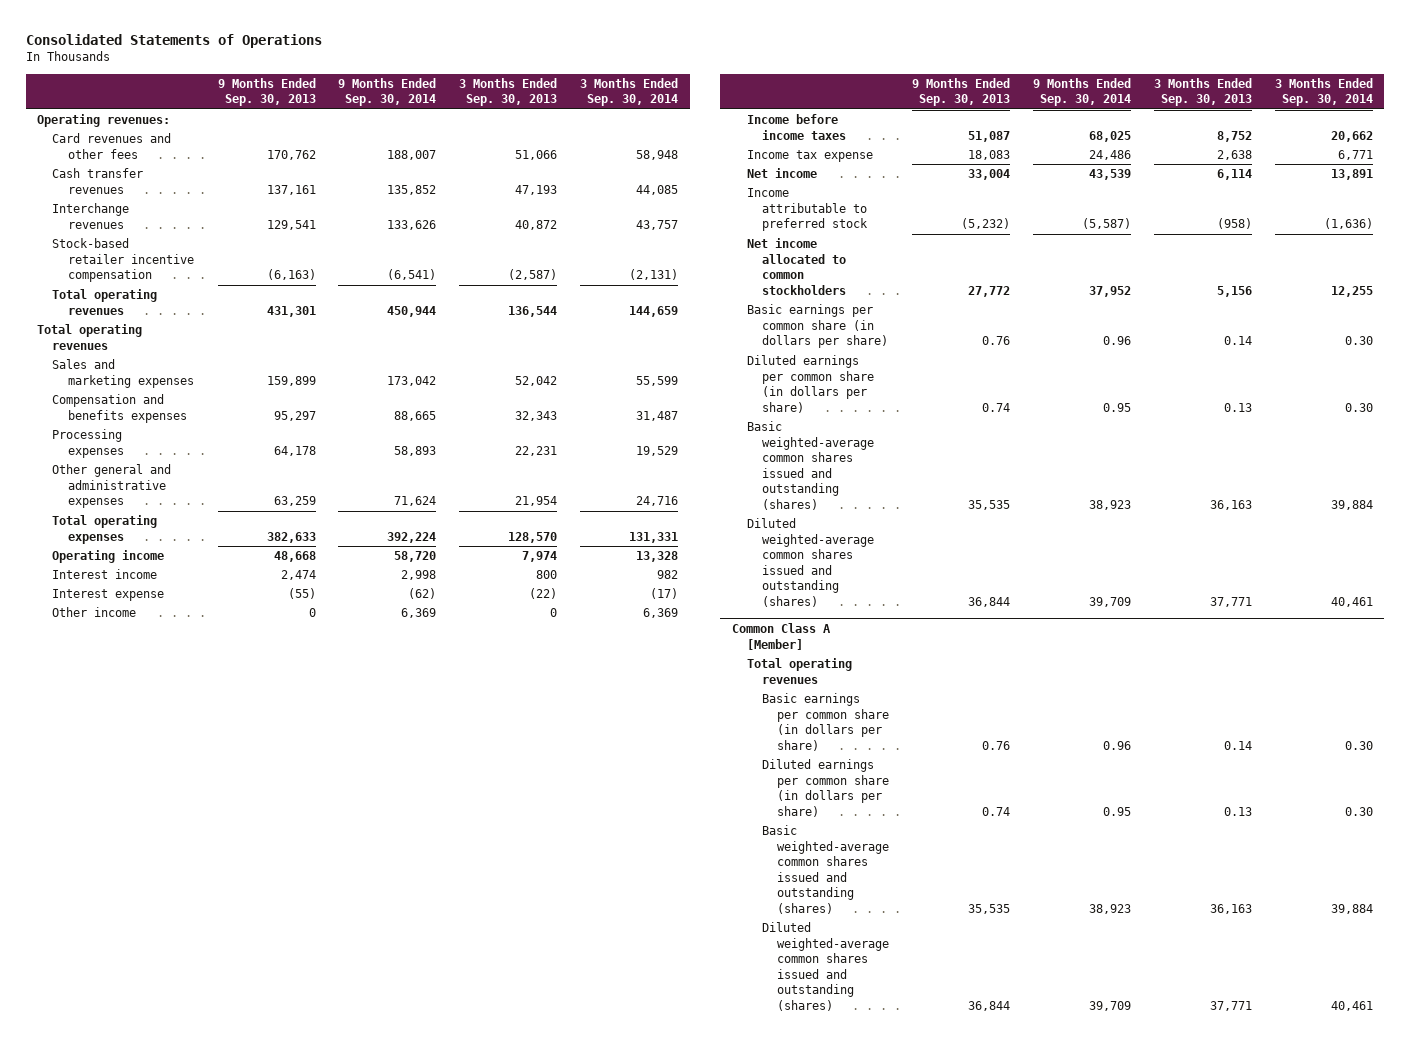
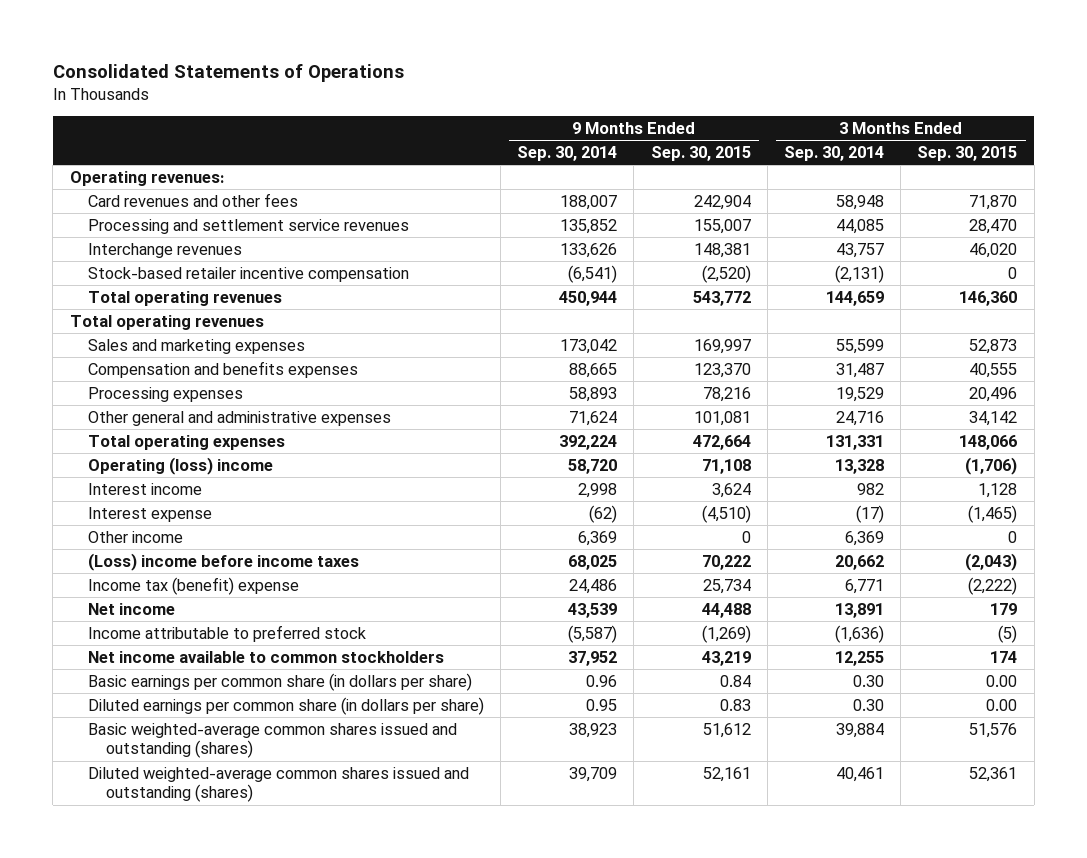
[217,77,316,107] 9 Months Ended Sep. 30, 2013 -> none
[459,77,558,107] 3 Months Ended Sep. 30, 2013 -> none
none -> [650,145,751,161] Sep. 30, 2015
none -> [917,145,1018,161] Sep. 30, 2015
[52,168,144,194] Cash transfer revenues -> [87,218,409,234] Processing and settlement service revenues
[52,550,165,564] Operating income -> [87,456,273,475] Operating (loss) income
[746,114,847,140] Income before income taxes -> [87,552,359,571] (Loss) income before income taxes
[746,150,873,163] Income tax expense -> [87,576,299,595] Income tax (benefit) expense
[746,304,889,349] Basic earnings per common share (in dollars per share) -> none
[746,355,875,413] Diluted earnings per common share (in dollars per share) -> none
[746,421,875,510] Basic weighted-average common shares issued and outstanding (shares) -> none
[746,518,875,607] Diluted weighted-average common shares issued and outstanding (shares) -> none
[731,622,831,650] Common Class A [Member] -> none
[746,658,852,684] Total operating revenues -> none
[746,238,847,295] Net income allocated to common stockholders -> [87,650,444,663] Net income available to common stockholders

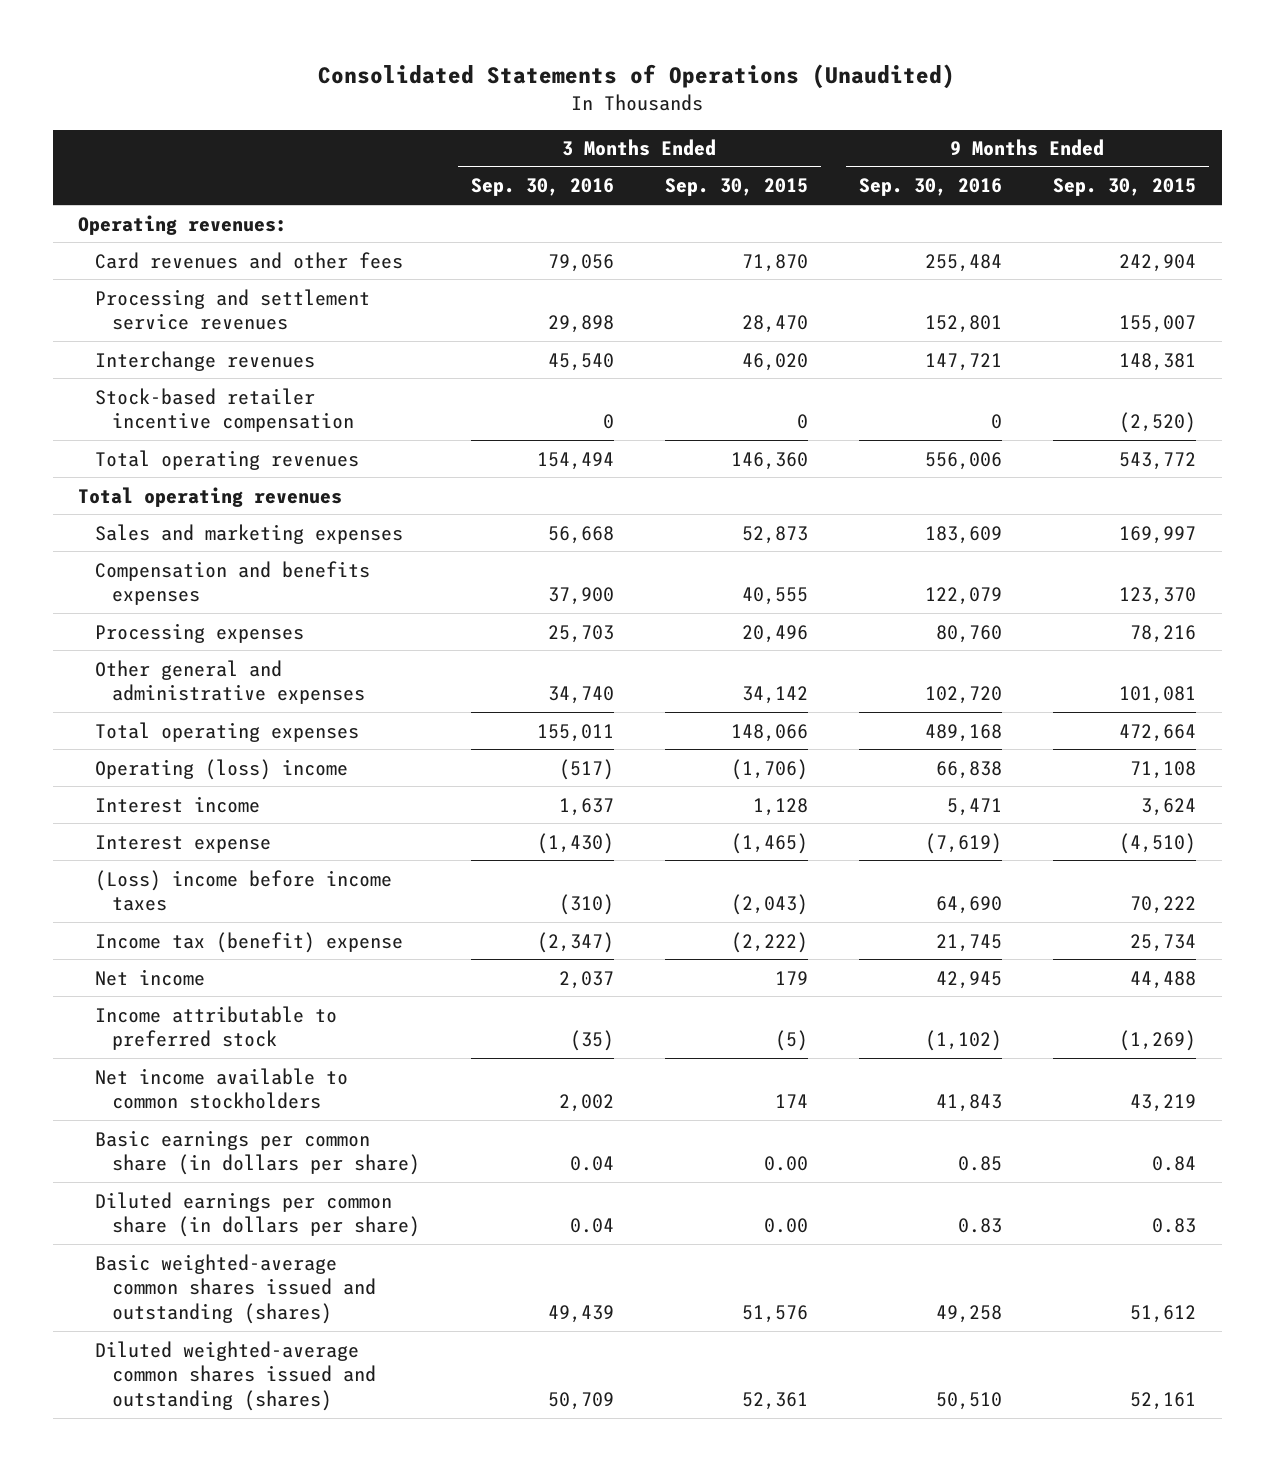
[52,64,404,83] Consolidated Statements of Operations -> [318,64,956,90] Consolidated Statements of Operations (Unaudited)
[517,145,618,161] Sep. 30, 2014 -> none
[783,145,884,161] Sep. 30, 2014 -> none
none -> [470,178,614,197] Sep. 30, 2016
none -> [858,178,1002,197] Sep. 30, 2016
[87,530,183,543] Other income -> none

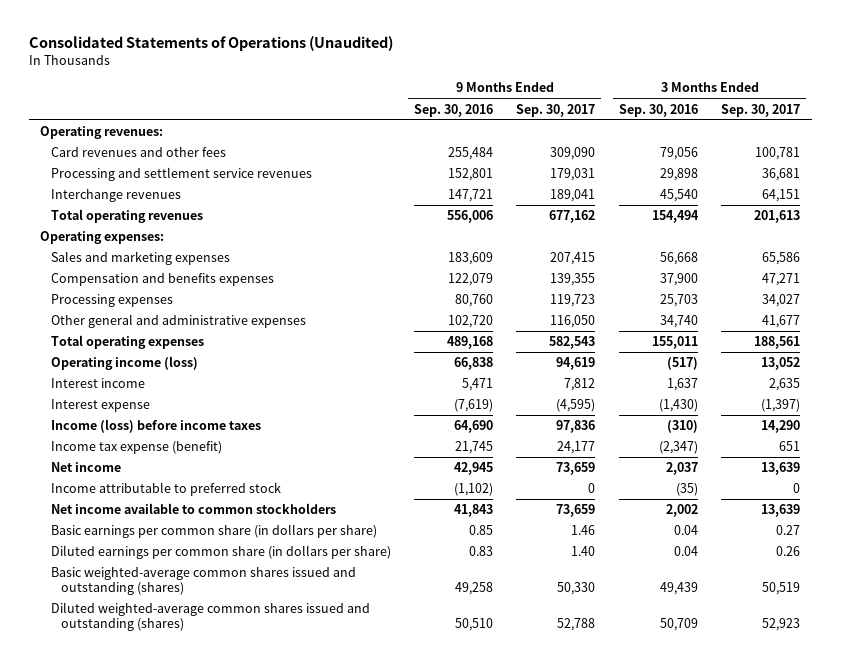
[664,178,808,197] Sep. 30, 2015 -> none
[1052,178,1196,197] Sep. 30, 2015 -> none
none -> [516,103,596,117] Sep. 30, 2017
none -> [721,103,801,117] Sep. 30, 2017
[95,387,354,433] Stock-based retailer incentive compensation -> none
[78,486,343,507] Total operating revenues -> [40,231,165,245] Operating expenses:
[95,758,349,780] Operating (loss) income -> [50,356,198,371] Operating income (loss)
[95,869,393,912] (Loss) income before income taxes -> [50,419,261,434] Income (loss) before income taxes
[95,931,404,953] Income tax (benefit) expense -> [50,441,222,455] Income tax expense (benefit)

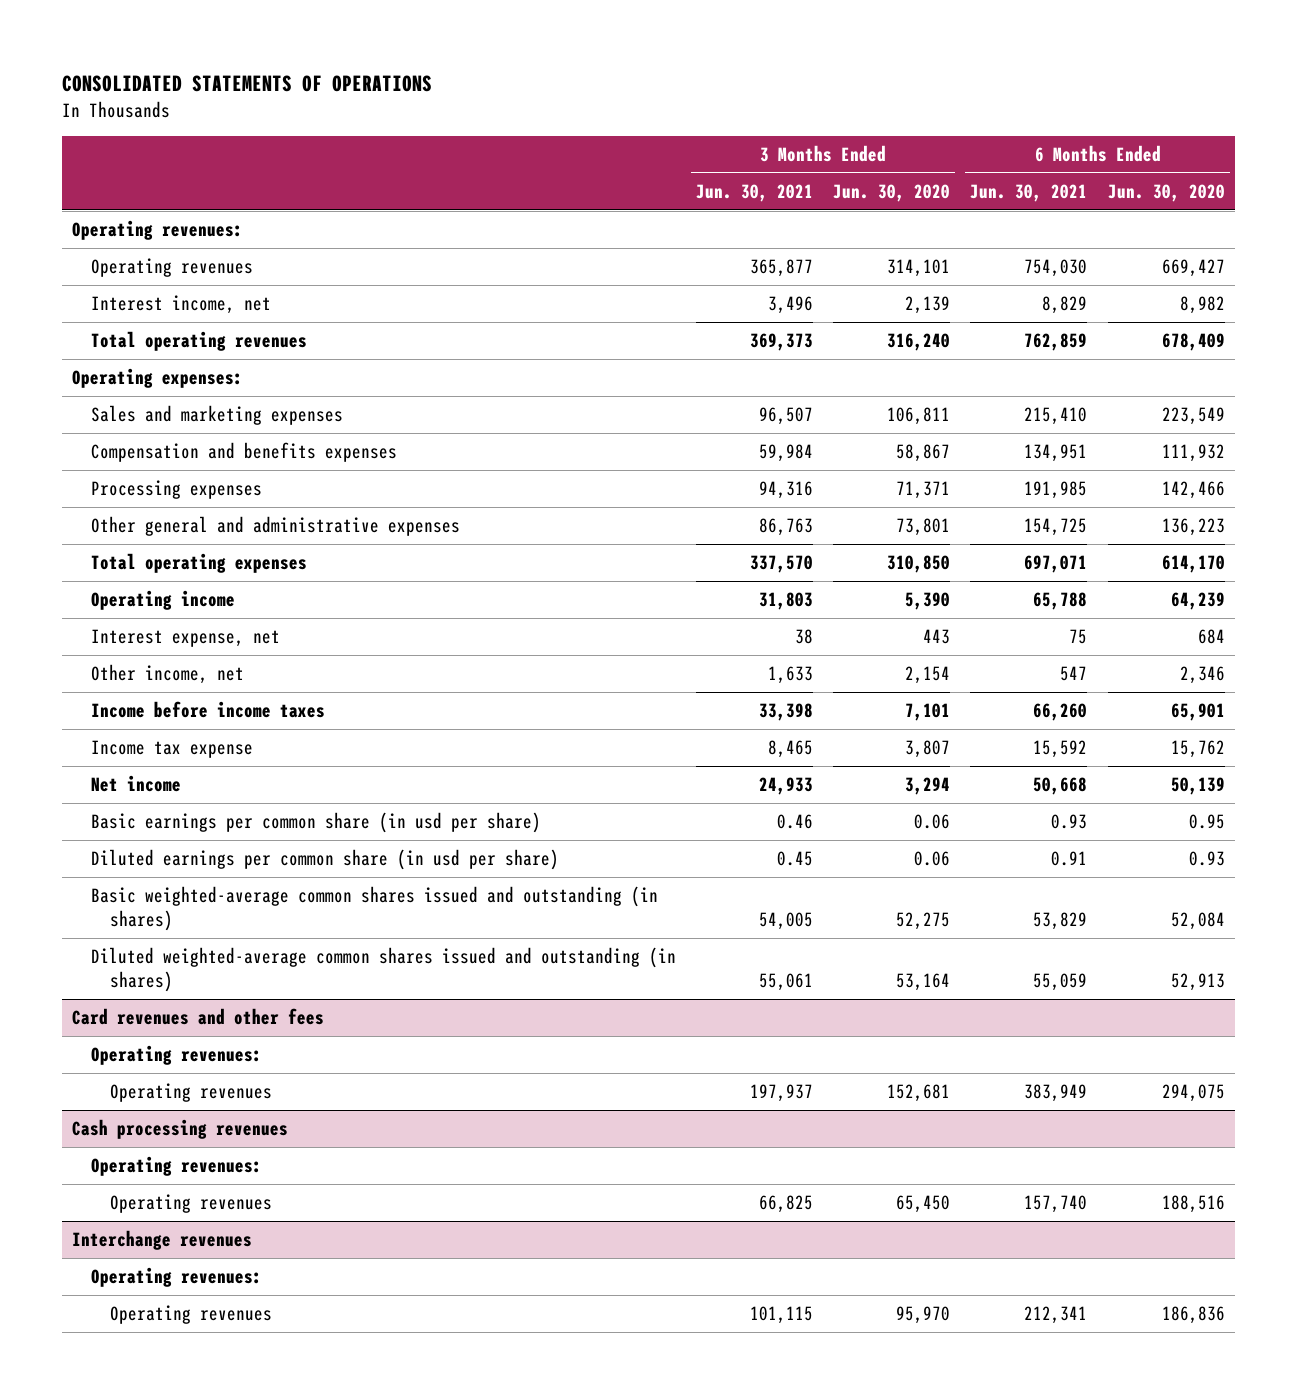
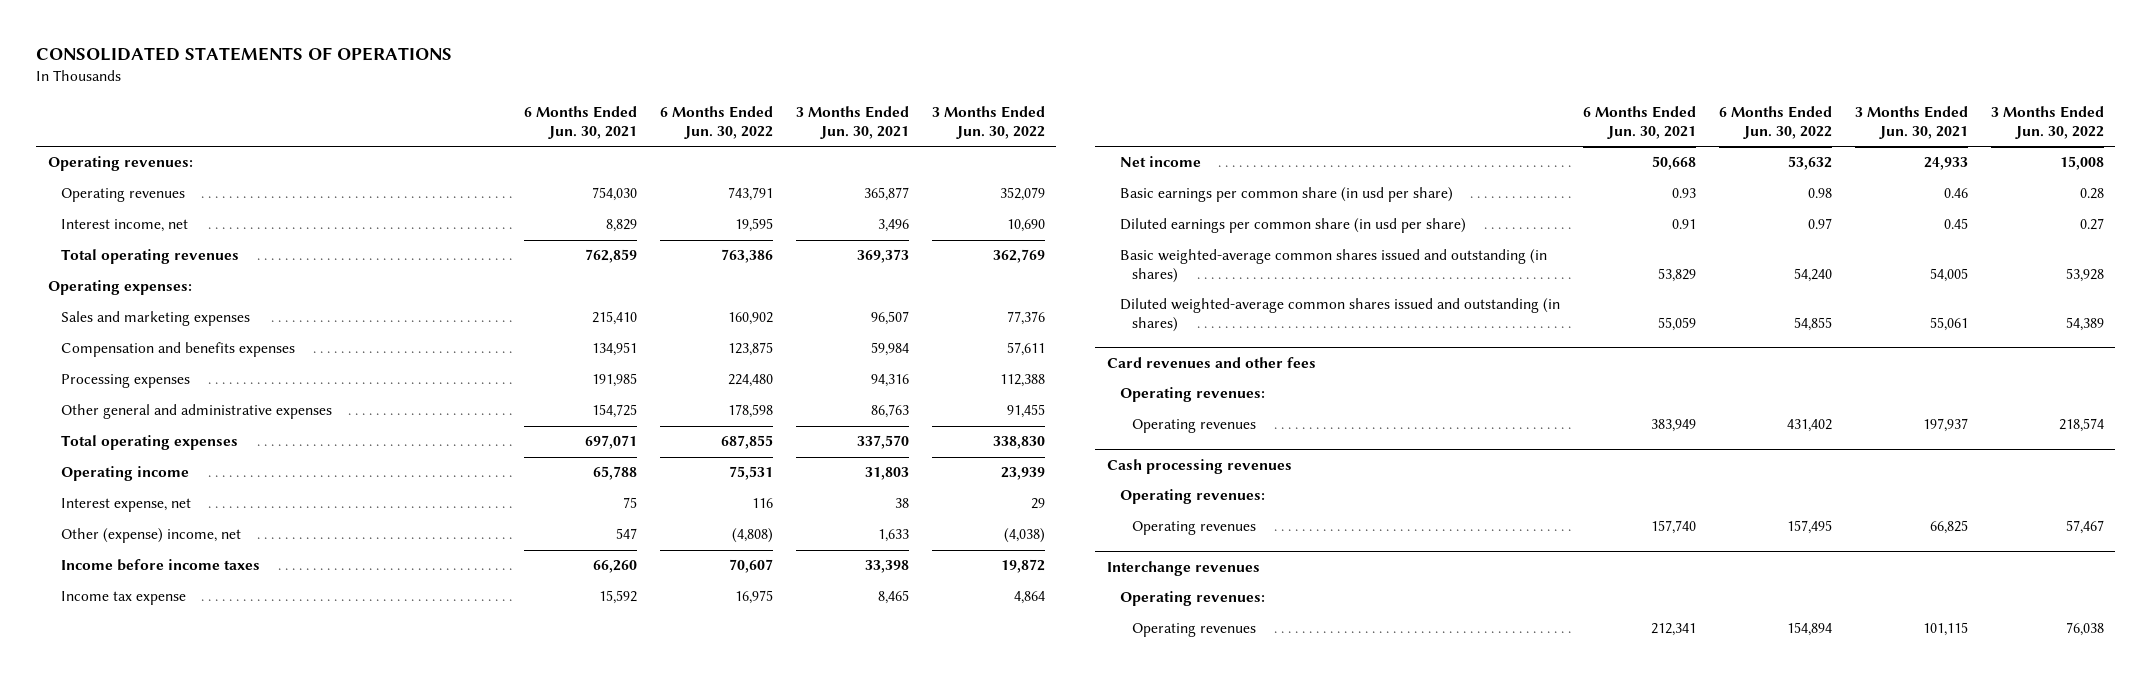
[833,184,951,203] Jun. 30, 2020 -> none
[1107,184,1225,203] Jun. 30, 2020 -> none
none -> [659,106,773,140] 6 Months Ended Jun. 30, 2022
none -> [931,106,1045,140] 3 Months Ended Jun. 30, 2022
[91,664,245,685] Other income, net -> [60,528,241,544] Other (expense) income, net

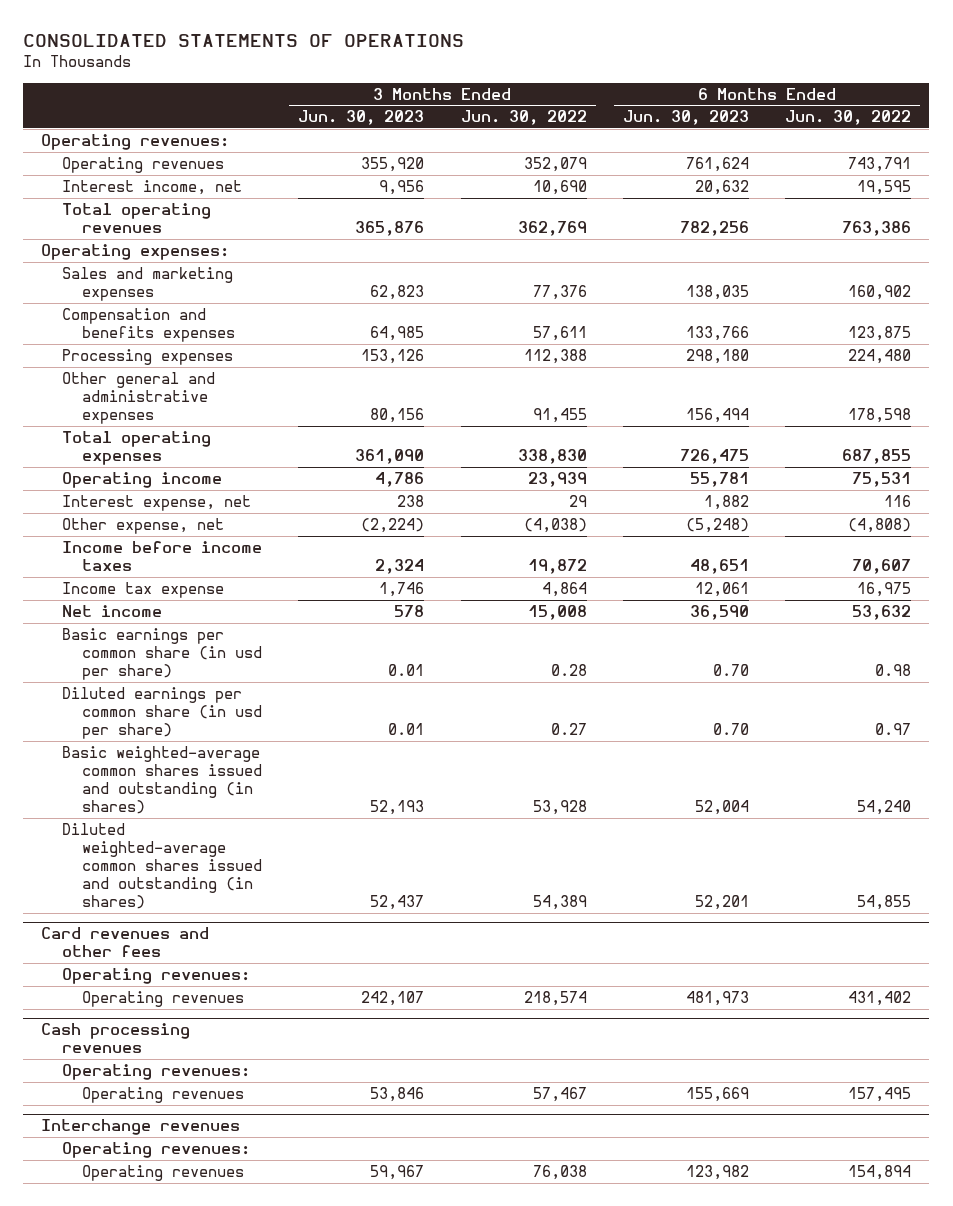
[523,106,637,140] 6 Months Ended Jun. 30, 2021 -> none
[795,106,909,140] 3 Months Ended Jun. 30, 2021 -> none
none -> [298,110,425,126] Jun. 30, 2023
none -> [622,110,749,126] Jun. 30, 2023
[60,528,241,544] Other (expense) income, net -> [61,518,224,535] Other expense, net

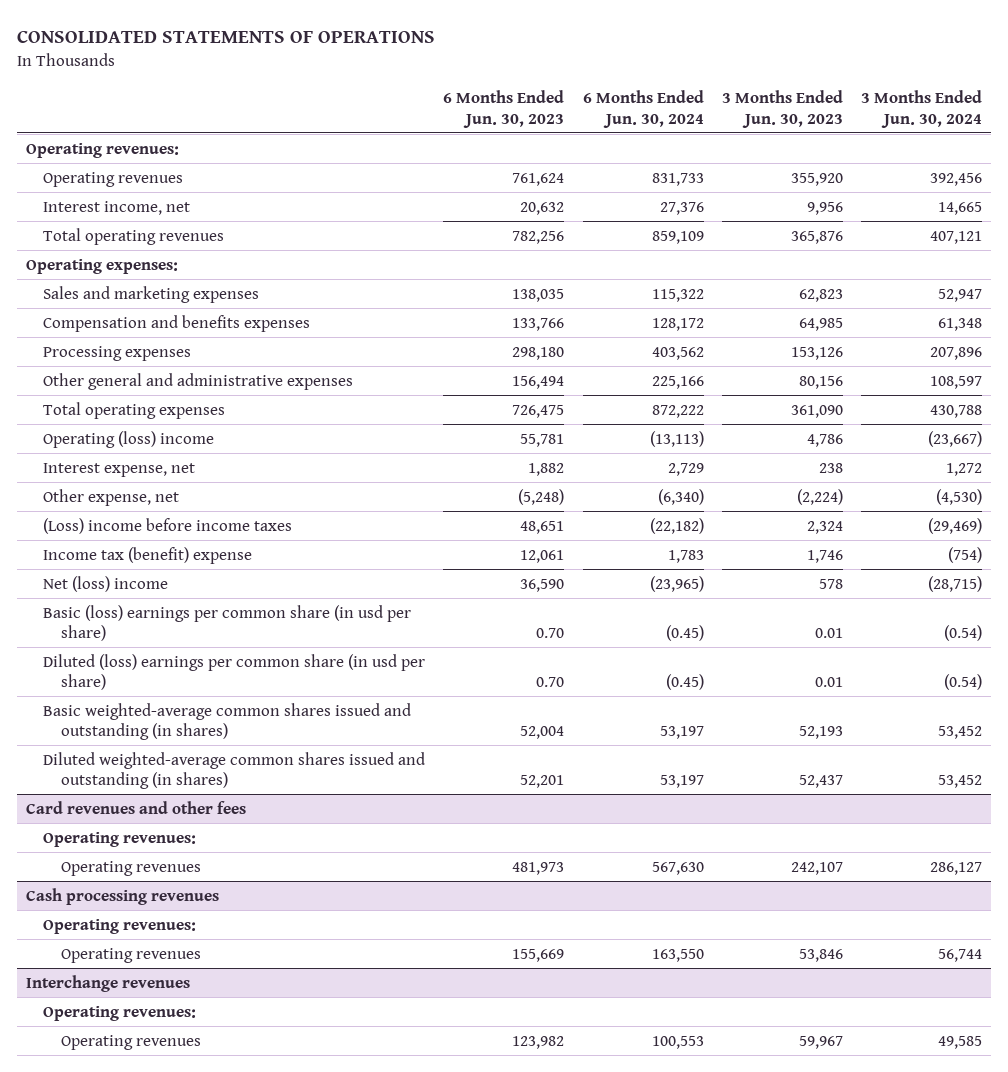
[460,110,587,126] Jun. 30, 2022 -> none
[785,110,912,126] Jun. 30, 2022 -> none
none -> [582,90,704,128] 6 Months Ended Jun. 30, 2024
none -> [860,90,982,128] 3 Months Ended Jun. 30, 2024
[61,472,222,489] Operating income -> [43,430,215,448] Operating (loss) income
[61,541,262,572] Income before income taxes -> [43,517,293,534] (Loss) income before income taxes
[61,582,224,599] Income tax expense -> [43,546,253,564] Income tax (benefit) expense
[61,605,162,618] Net income -> [43,575,169,592] Net (loss) income
[61,628,262,681] Basic earnings per common share (in usd per share) -> [43,604,412,642] Basic (loss) earnings per common share (in usd per share)
[61,687,262,740] Diluted earnings per common share (in usd per share) -> [43,653,426,691] Diluted (loss) earnings per common share (in usd per share)

